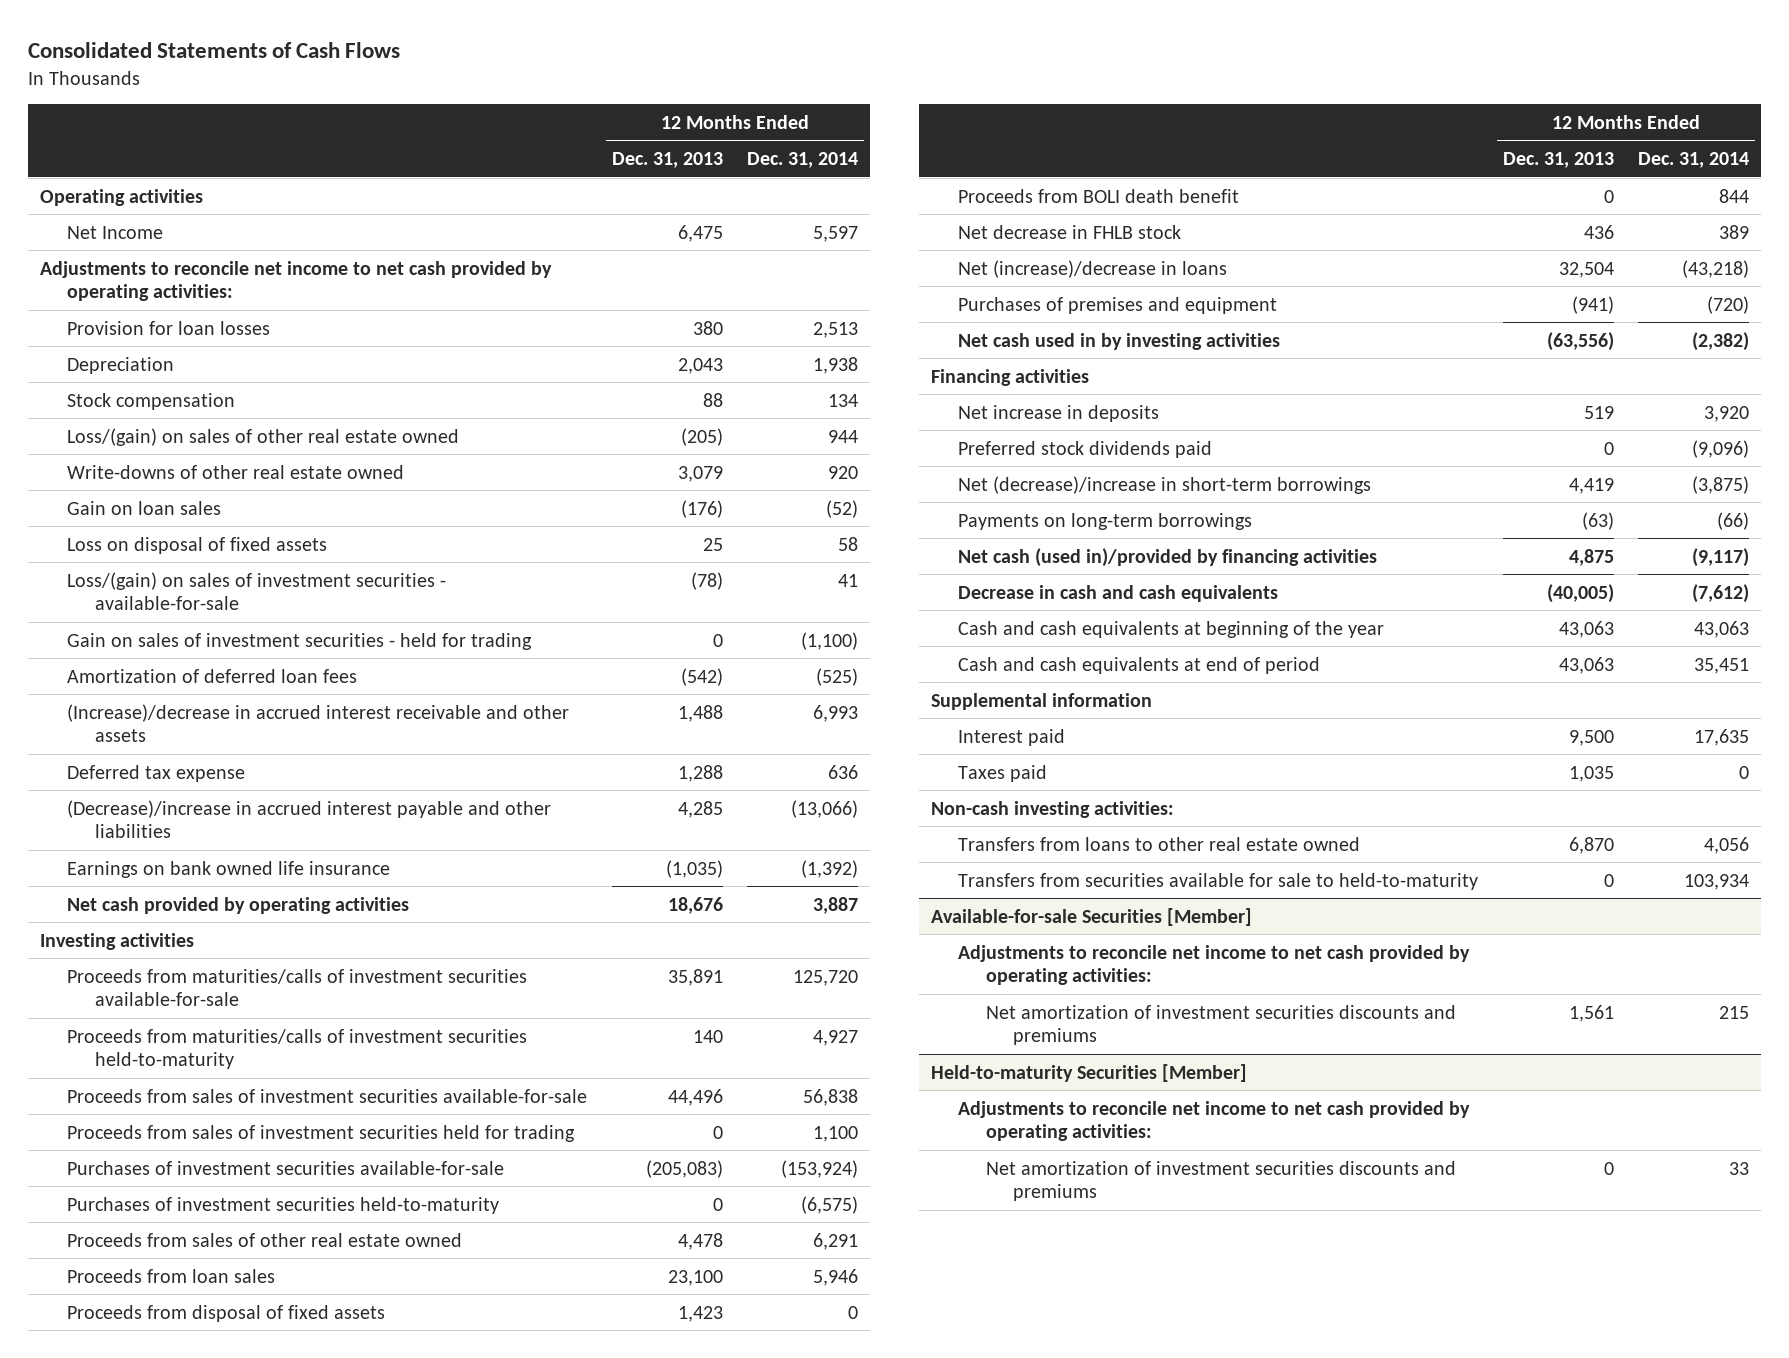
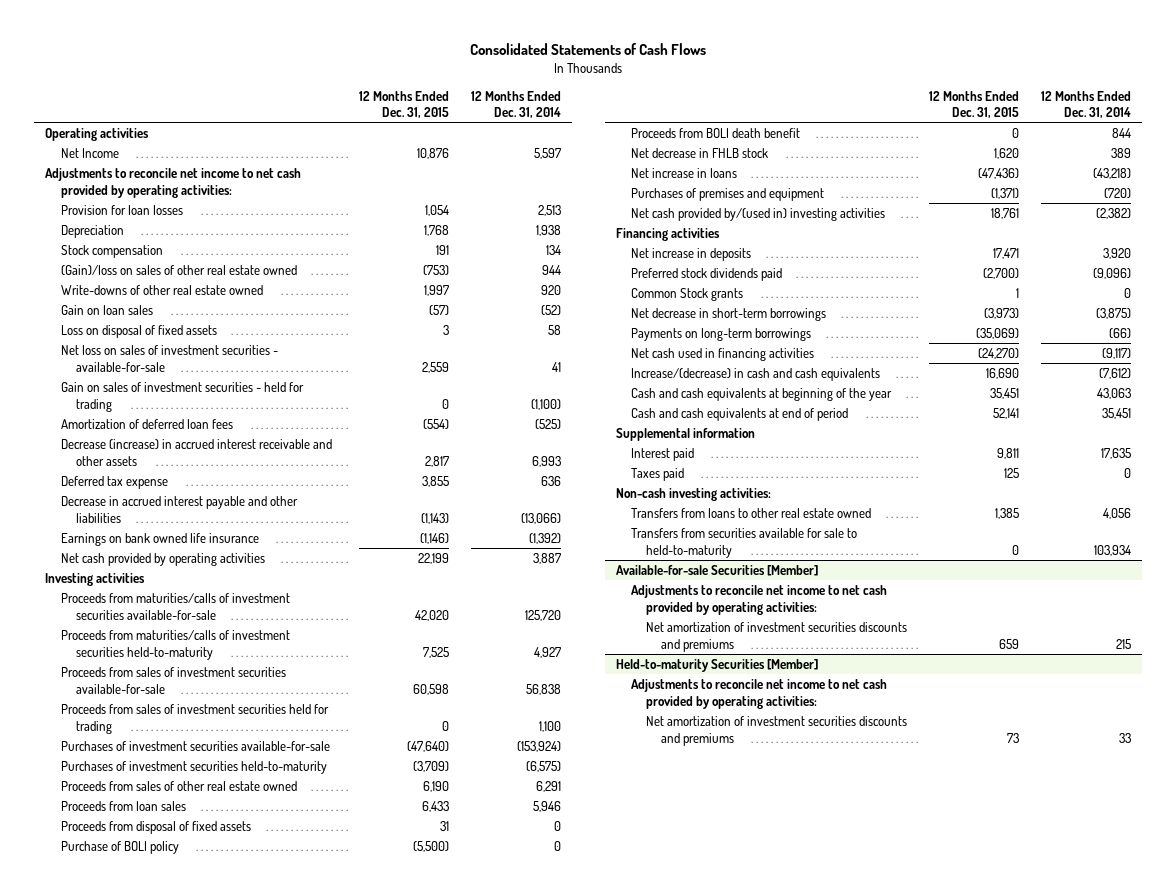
[611,152,723,169] Dec. 31, 2013 -> none
none -> [358,90,449,119] 12 Months Ended Dec. 31, 2015
[67,427,460,446] Loss/(gain) on sales of other real estate owned -> [60,264,297,275] (Gain)/loss on sales of other real estate owned
[67,571,447,610] Loss/(gain) on sales of investment securities - available-for-sale -> [60,344,278,372] Net loss on sales of investment securities - available-for-sale
[67,703,570,742] (Increase)/decrease in accrued interest receivable and other assets -> [60,438,332,466] Decrease (increase) in accrued interest receivable and other assets
[67,799,552,838] (Decrease)/increase in accrued interest payable and other liabilities -> [60,495,298,523] Decrease in accrued interest payable and other liabilities
none -> [60,840,179,854] Purchase of BOLI policy
[958,259,1228,278] Net (increase)/decrease in loans -> [630,167,737,178] Net increase in loans
[958,332,1281,350] Net cash used in by investing activities -> [630,207,885,221] Net cash provided by/(used in) investing activities
none -> [630,287,743,301] Common Stock grants
[958,475,1372,494] Net (decrease)/increase in short-term borrowings -> [630,307,826,321] Net decrease in short-term borrowings
[958,547,1378,567] Net cash (used in)/provided by financing activities -> [630,347,814,361] Net cash used in financing activities
[958,584,1279,602] Decrease in cash and cash equivalents -> [630,367,880,381] Increase/(decrease) in cash and cash equivalents

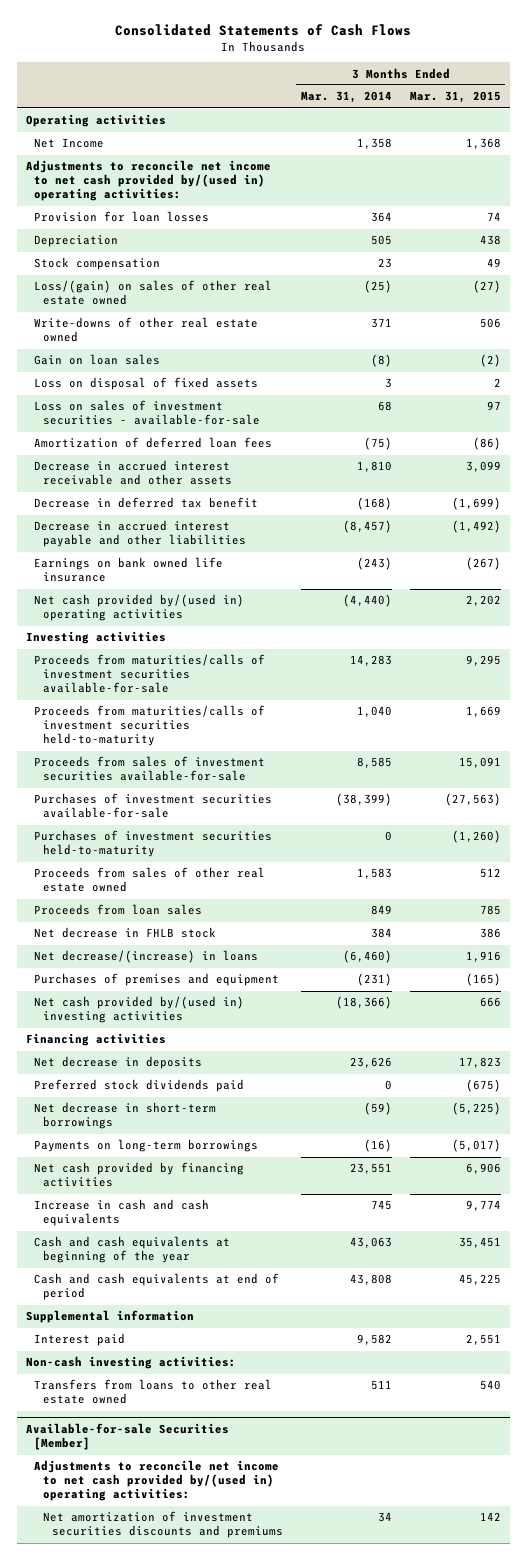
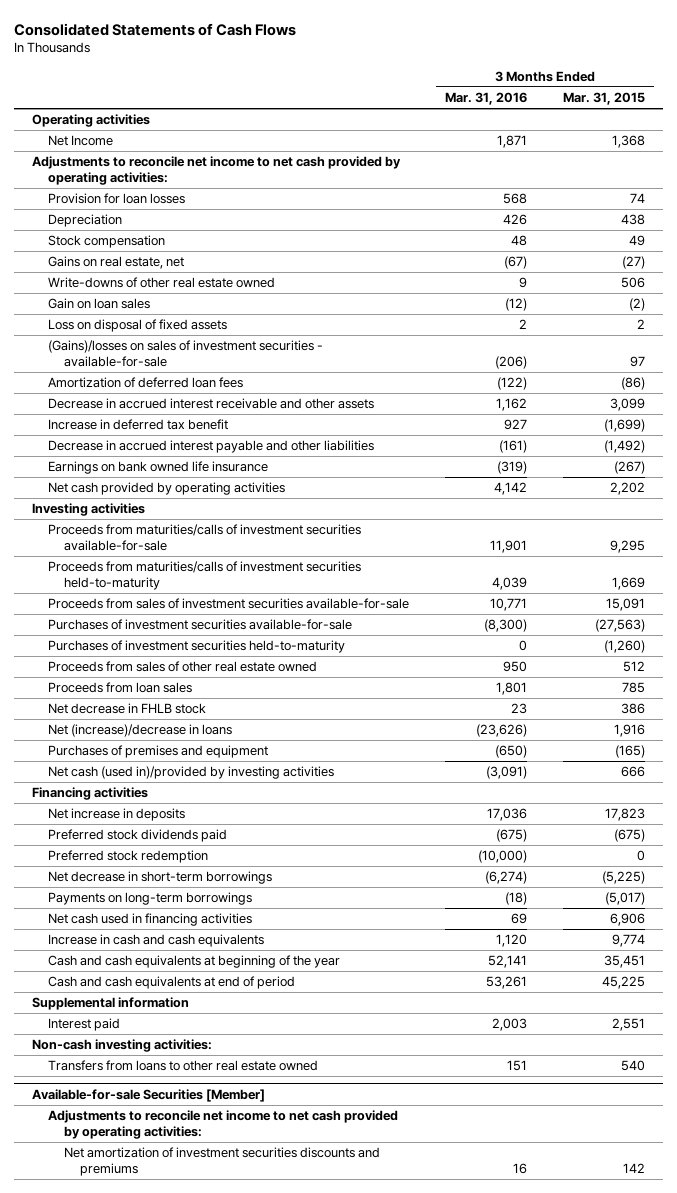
[300,91,392,104] Mar. 31, 2014 -> none
none -> [444,92,527,106] Mar. 31, 2016
[25,160,271,202] Adjustments to reconcile net income to net cash provided by/(used in) operating activities: -> [32,156,402,186] Adjustments to reconcile net income to net cash provided by operating activities:
[34,280,273,306] Loss/(gain) on sales of other real estate owned -> [48,256,185,270] Gains on real estate, net
[34,400,261,426] Loss on sales of investment securities - available-for-sale -> [48,340,324,368] (Gains)/losses on sales of investment securities - available-for-sale
[34,497,259,509] Decrease in deferred tax benefit -> [48,419,229,431] Increase in deferred tax benefit
[34,594,245,622] Net cash provided by/(used in) operating activities -> [48,482,286,496] Net cash provided by operating activities
[34,950,259,964] Net decrease/(increase) in loans -> [48,724,233,738] Net (increase)/decrease in loans
[34,996,245,1024] Net cash provided by/(used in) investing activities -> [48,766,335,780] Net cash (used in)/provided by investing activities
[34,1056,203,1070] Net decrease in deposits -> [48,808,186,822] Net increase in deposits
none -> [48,850,209,864] Preferred stock redemption
[34,1162,245,1188] Net cash provided by financing activities -> [48,913,253,927] Net cash used in financing activities
[34,1460,280,1502] Adjustments to reconcile net income to net cash provided by/(used in) operating activities: -> [48,1110,399,1140] Adjustments to reconcile net income to net cash provided by operating activities:

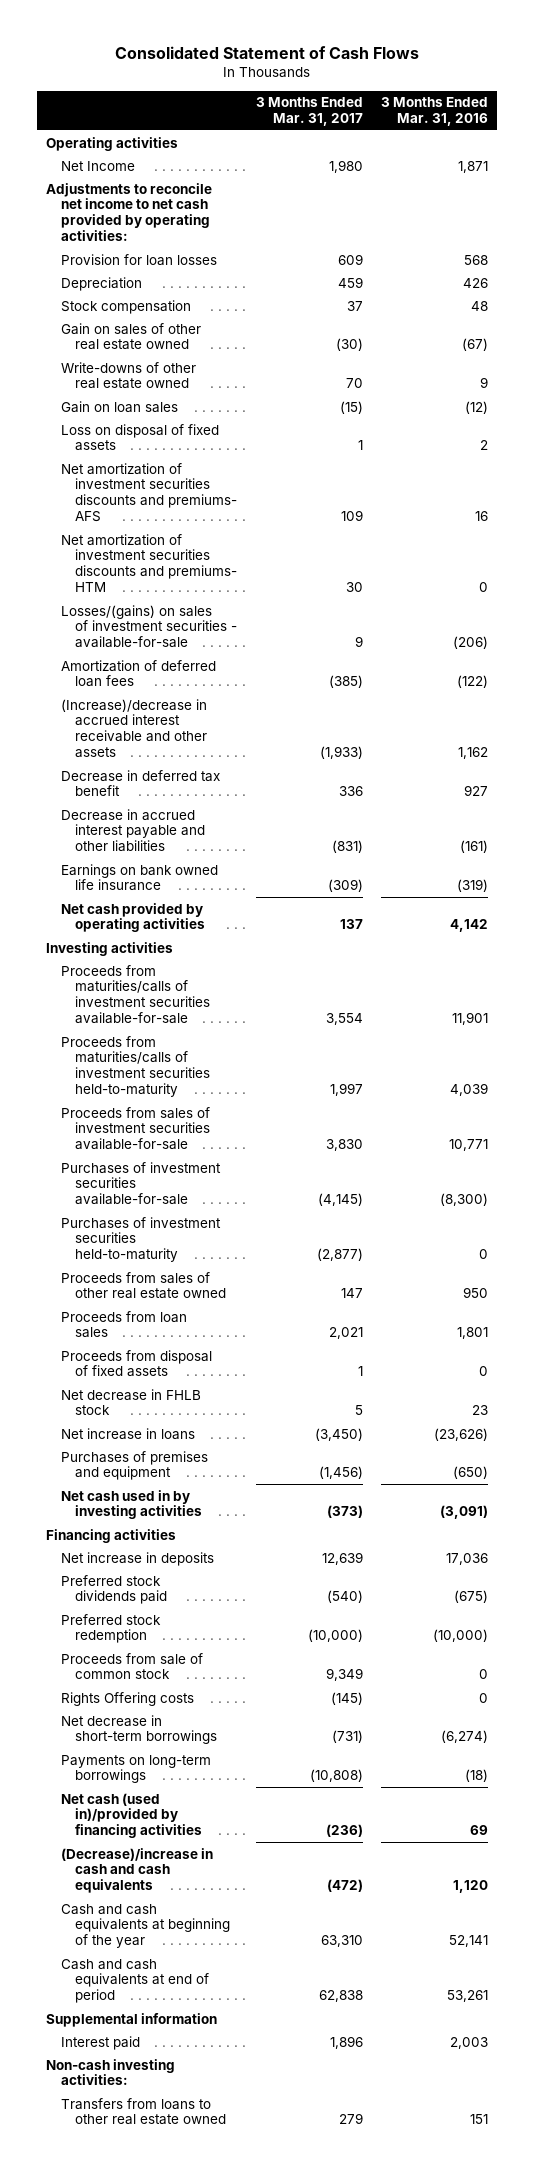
[14,22,297,36] Consolidated Statements of Cash Flows -> [115,45,420,59] Consolidated Statement of Cash Flows
[562,92,645,106] Mar. 31, 2015 -> none
none -> [255,97,363,127] 3 Months Ended Mar. 31, 2017
[48,256,185,270] Gains on real estate, net -> [60,322,201,351] Gain on sales of other real estate owned
none -> [60,462,238,523] Net amortization of investment securities discounts and premiums- AFS
none -> [60,533,238,593] Net amortization of investment securities discounts and premiums- HTM
[48,340,324,368] (Gains)/losses on sales of investment securities - available-for-sale -> [60,604,238,649] Losses/(gains) on sales of investment securities - available-for-sale
[48,398,375,410] Decrease in accrued interest receivable and other assets -> [60,698,208,759] (Increase)/decrease in accrued interest receivable and other assets
[48,419,229,431] Increase in deferred tax benefit -> [60,769,220,797] Decrease in deferred tax benefit
none -> [60,1349,212,1378] Proceeds from disposal of fixed assets
[48,724,233,738] Net (increase)/decrease in loans -> [60,1427,195,1440] Net increase in loans
[48,766,335,780] Net cash (used in)/provided by investing activities -> [60,1489,203,1520] Net cash used in by investing activities
none -> [60,1652,203,1680] Proceeds from sale of common stock
none -> [60,1691,194,1706] Rights Offering costs
[48,913,253,927] Net cash used in financing activities -> [60,1792,203,1839] Net cash (used in)/provided by financing activities
[48,934,265,948] Increase in cash and cash equivalents -> [60,1847,213,1894] (Decrease)/increase in cash and cash equivalents
[32,1089,266,1103] Available-for-sale Securities [Member] -> none
[48,1110,399,1140] Adjustments to reconcile net income to net cash provided by operating activities: -> none
[64,1147,381,1177] Net amortization of investment securities discounts and premiums -> none

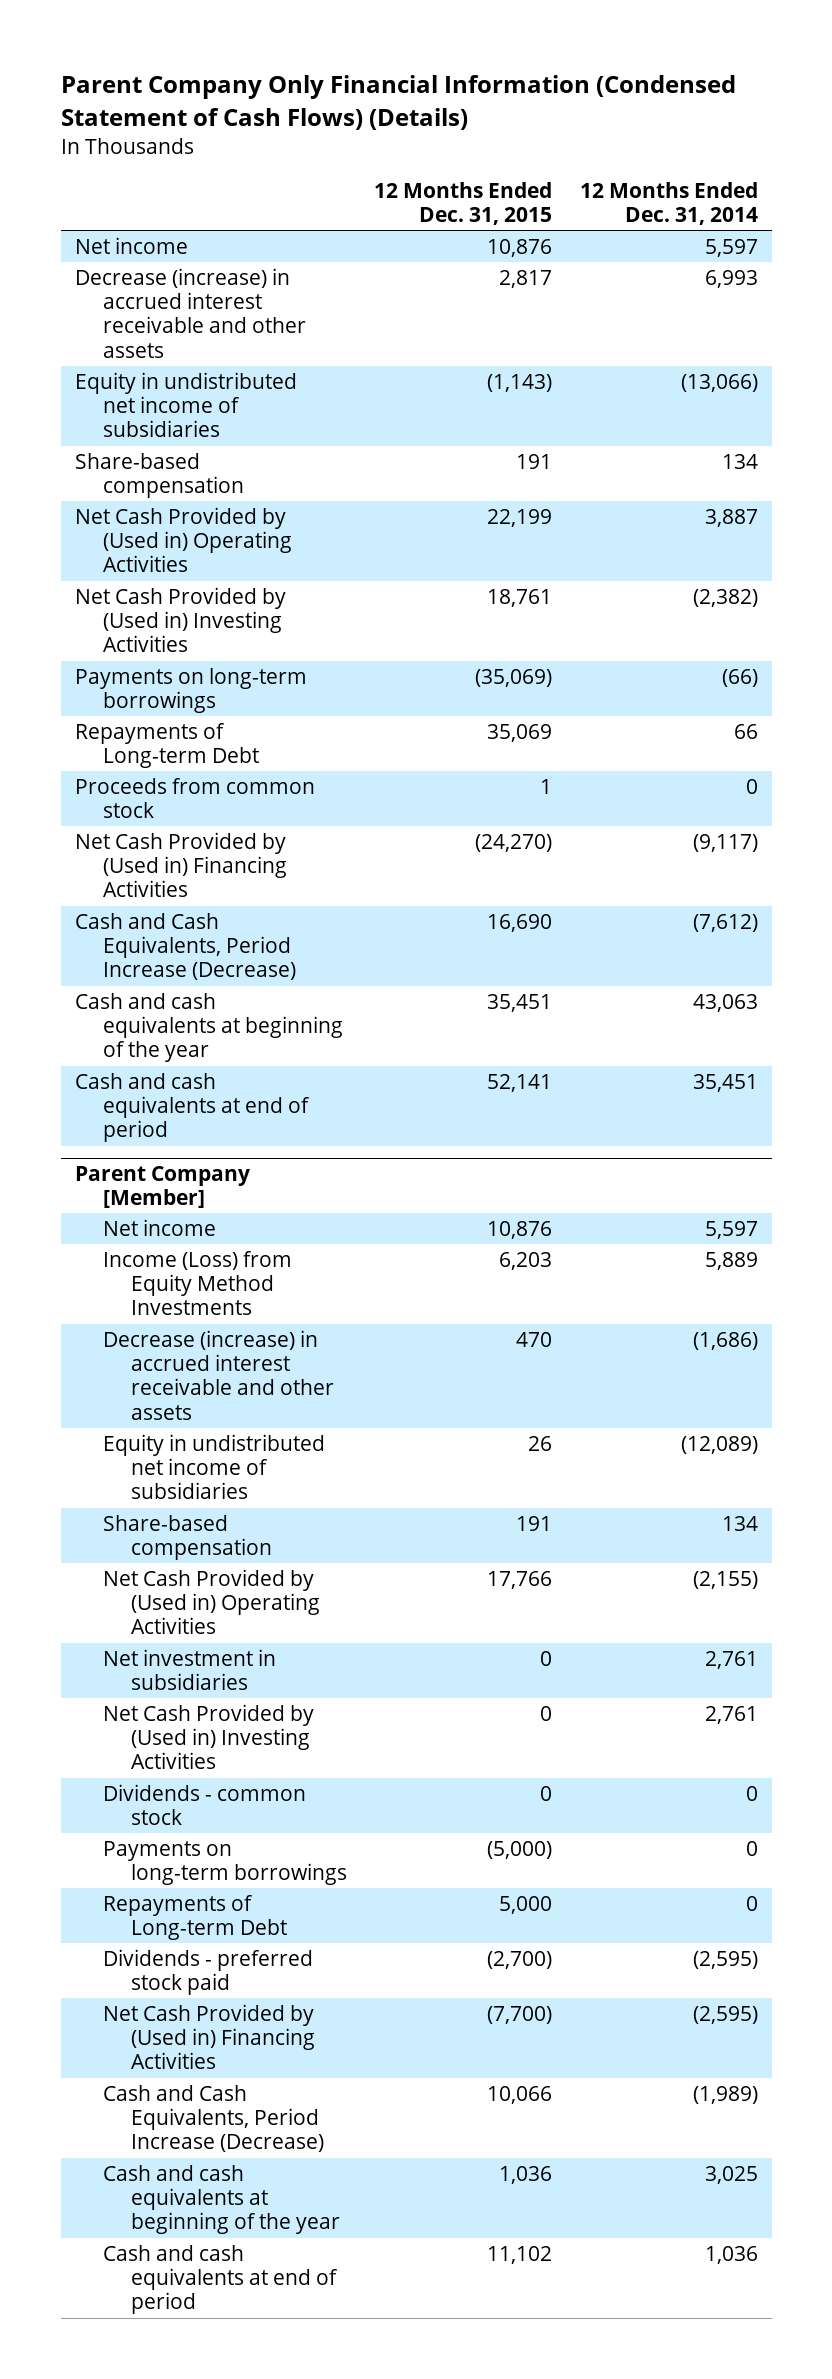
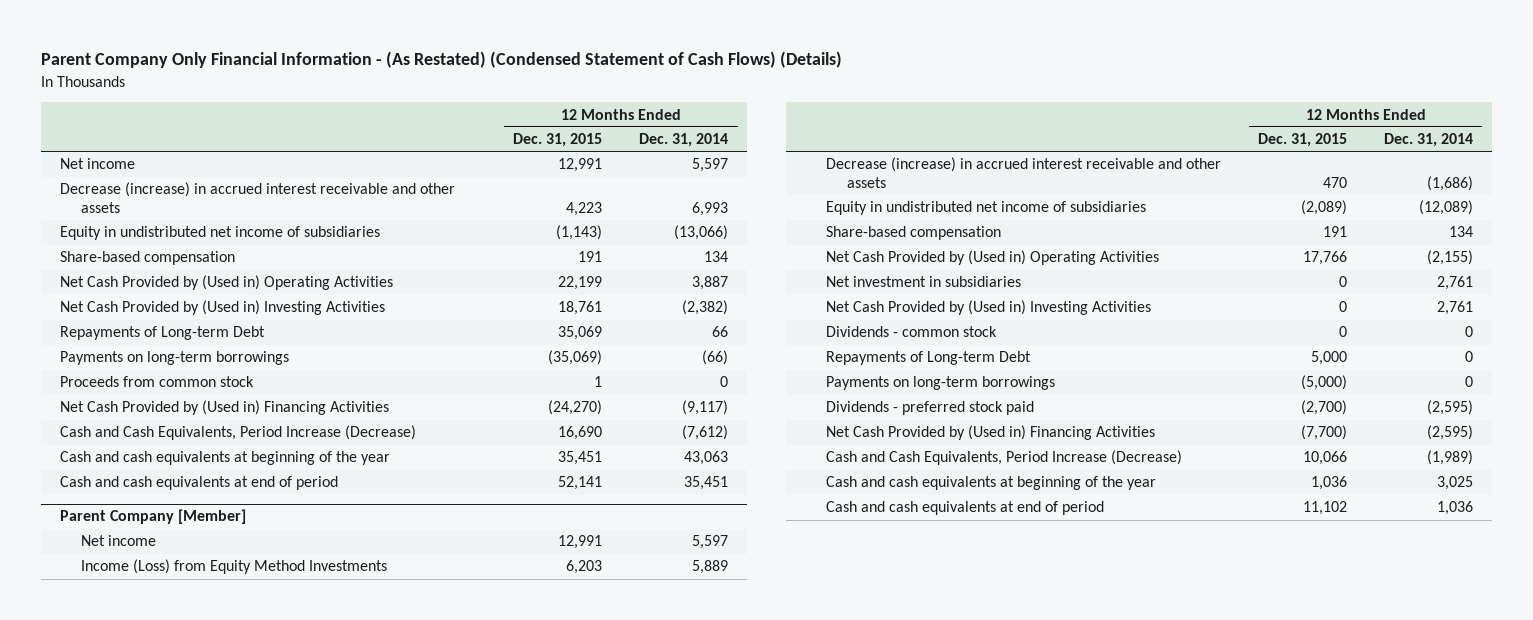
[60,75,736,130] Parent Company Only Financial Information (Condensed Statement of Cash Flows) (Details) -> [41,51,843,69] Parent Company Only Financial Information - (As Restated) (Condensed Statement of Cash Flows) (Details)
[487,239,553,258] 10,876 -> [558,158,603,173] 12,991
[499,270,553,289] 2,817 -> [566,201,603,216] 4,223
[74,668,307,714] Payments on long-term borrowings -> [59,351,289,366] Payments on long-term borrowings
[487,1221,553,1240] 10,876 -> [558,535,603,550] 12,991
[528,1436,553,1452] 26 -> [1301,200,1348,216] (2,089)
[102,1841,347,1886] Payments on long-term borrowings -> [825,376,1055,391] Payments on long-term borrowings

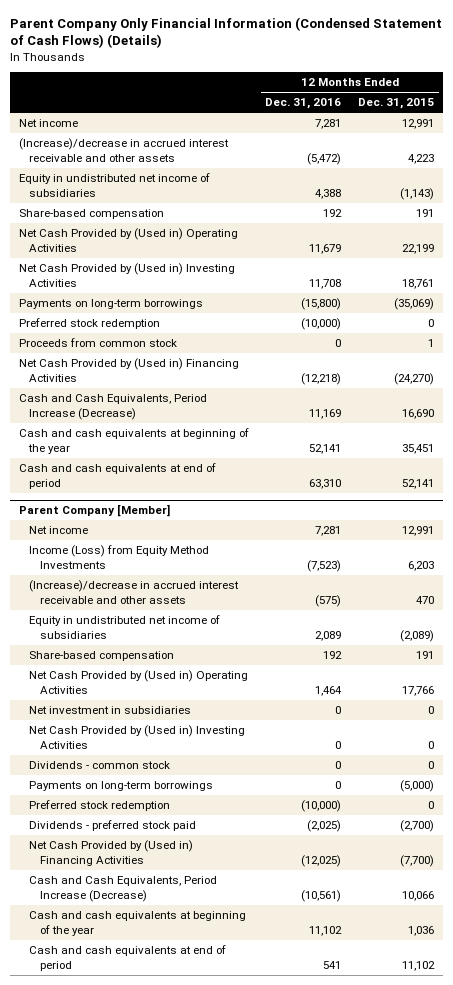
[41,51,843,69] Parent Company Only Financial Information - (As Restated) (Condensed Statement of Cash Flows) (Details) -> [10,16,443,49] Parent Company Only Financial Information (Condensed Statement of Cash Flows) (Details)
[639,133,729,148] Dec. 31, 2014 -> none
none -> [265,98,342,110] Dec. 31, 2016
[59,182,455,213] Decrease (increase) in accrued interest receivable and other assets -> [18,138,229,162] (Increase)/decrease in accrued interest receivable and other assets
[59,326,265,341] Repayments of Long-term Debt -> none
none -> [18,318,160,330] Preferred stock redemption
[825,157,1221,188] Decrease (increase) in accrued interest receivable and other assets -> [29,580,240,604] (Increase)/decrease in accrued interest receivable and other assets
[825,351,1031,366] Repayments of Long-term Debt -> none
none -> [29,800,171,812] Preferred stock redemption

